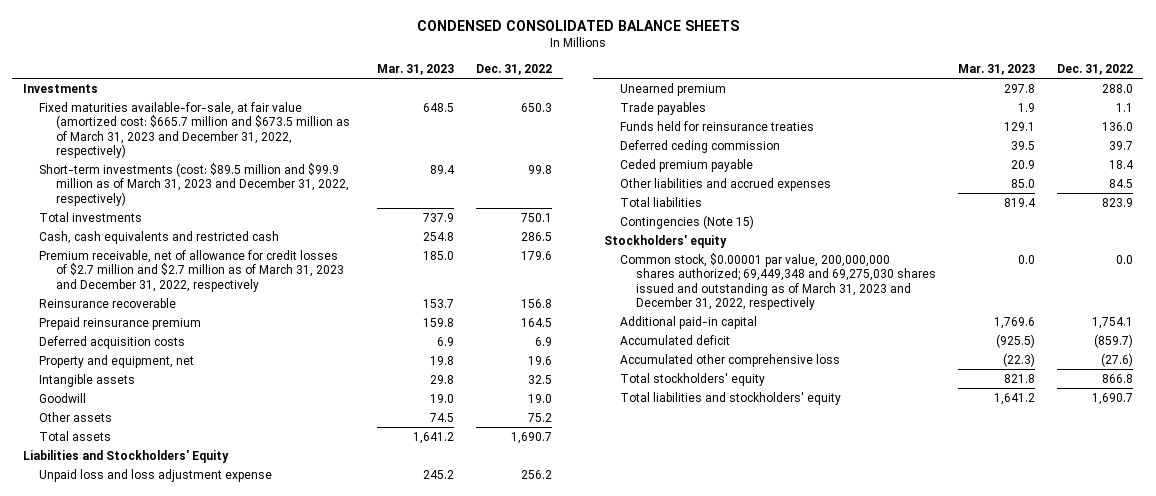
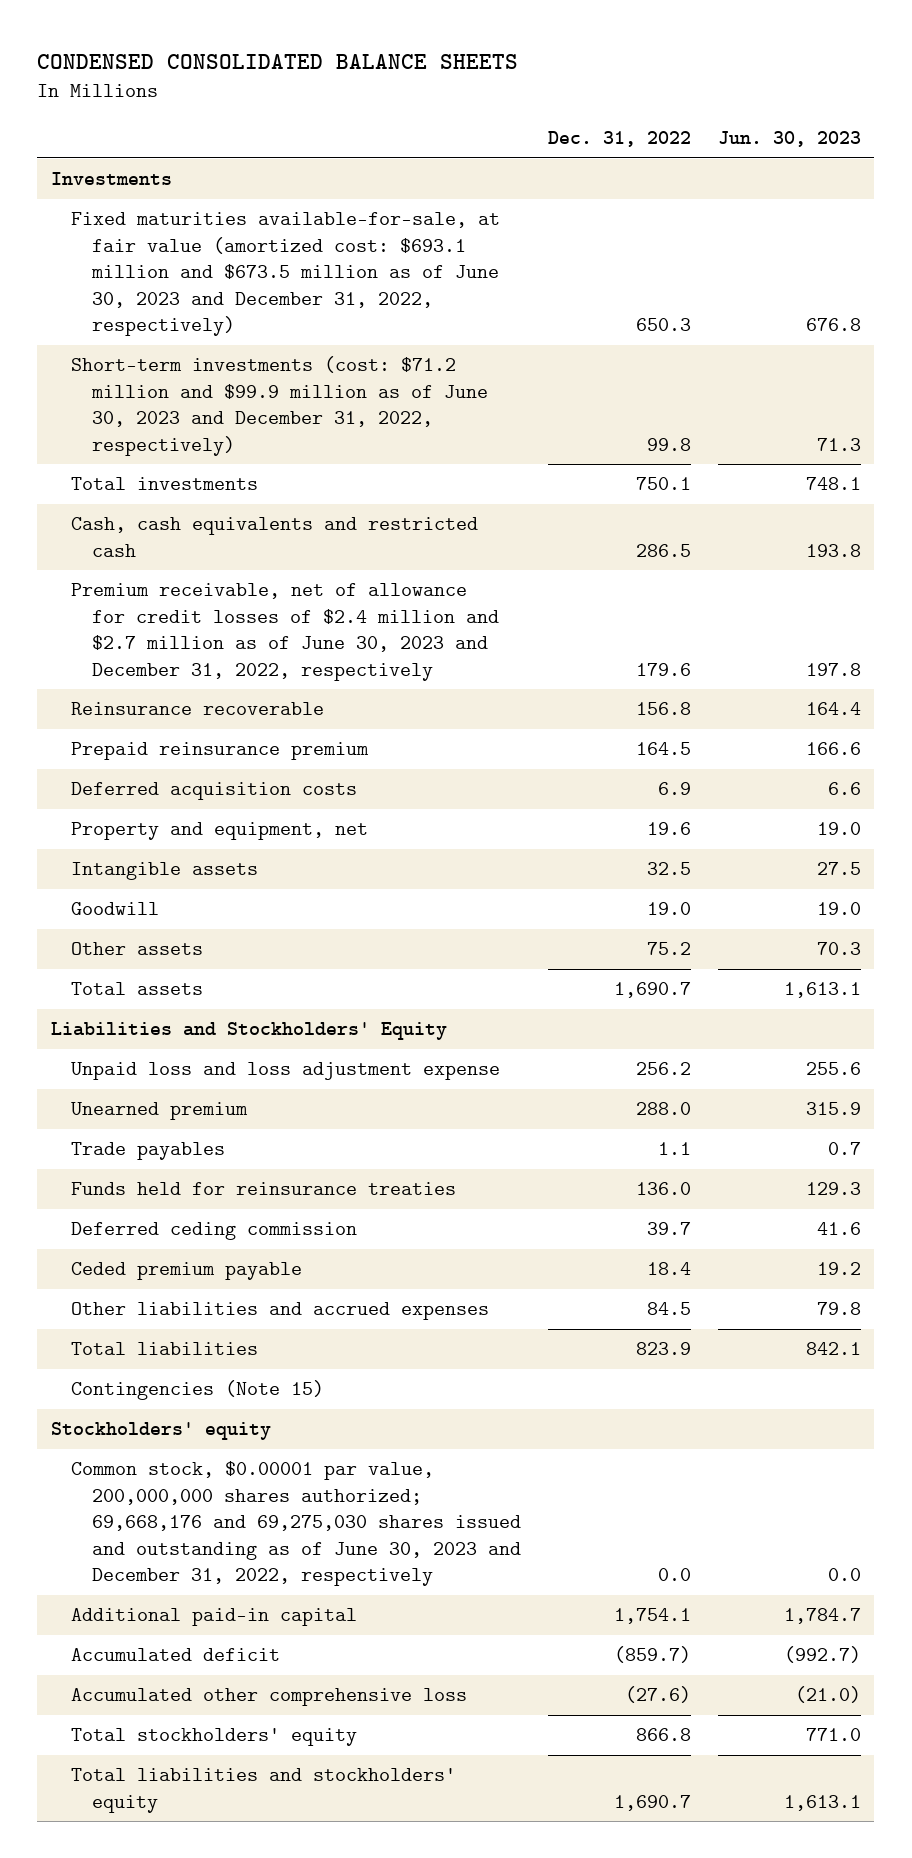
[377,64,455,76] Mar. 31, 2023 -> none
none -> [717,131,861,148] Jun. 30, 2023
[39,101,350,159] Fixed maturities available-for-sale, at fair value (amortized cost: $665.7 million and $673.5 million as of March 31, 2023 and December 31, 2022, respectively) -> [71,212,501,337] Fixed maturities available-for-sale, at fair value (amortized cost: $693.1 million and $673.5 million as of June 30, 2023 and December 31, 2022, respectively)
[39,162,349,206] Short-term investments (cost: $89.5 million and $99.9 million as of March 31, 2023 and December 31, 2022, respectively) -> [71,356,489,456] Short-term investments (cost: $71.2 million and $99.9 million as of June 30, 2023 and December 31, 2022, respectively)
[39,249,344,292] Premium receivable, net of allowance for credit losses of $2.7 million and $2.7 million as of March 31, 2023 and December 31, 2022, respectively -> [71,583,500,681] Premium receivable, net of allowance for credit losses of $2.4 million and $2.7 million as of June 30, 2023 and December 31, 2022, respectively
[620,252,937,311] Common stock, $0.00001 par value, 200,000,000 shares authorized; 69,449,348 and 69,275,030 shares issued and outstanding as of March 31, 2023 and December 31, 2022, respectively -> [71,1461,522,1587] Common stock, $0.00001 par value, 200,000,000 shares authorized; 69,668,176 and 69,275,030 shares issued and outstanding as of June 30, 2023 and December 31, 2022, respectively

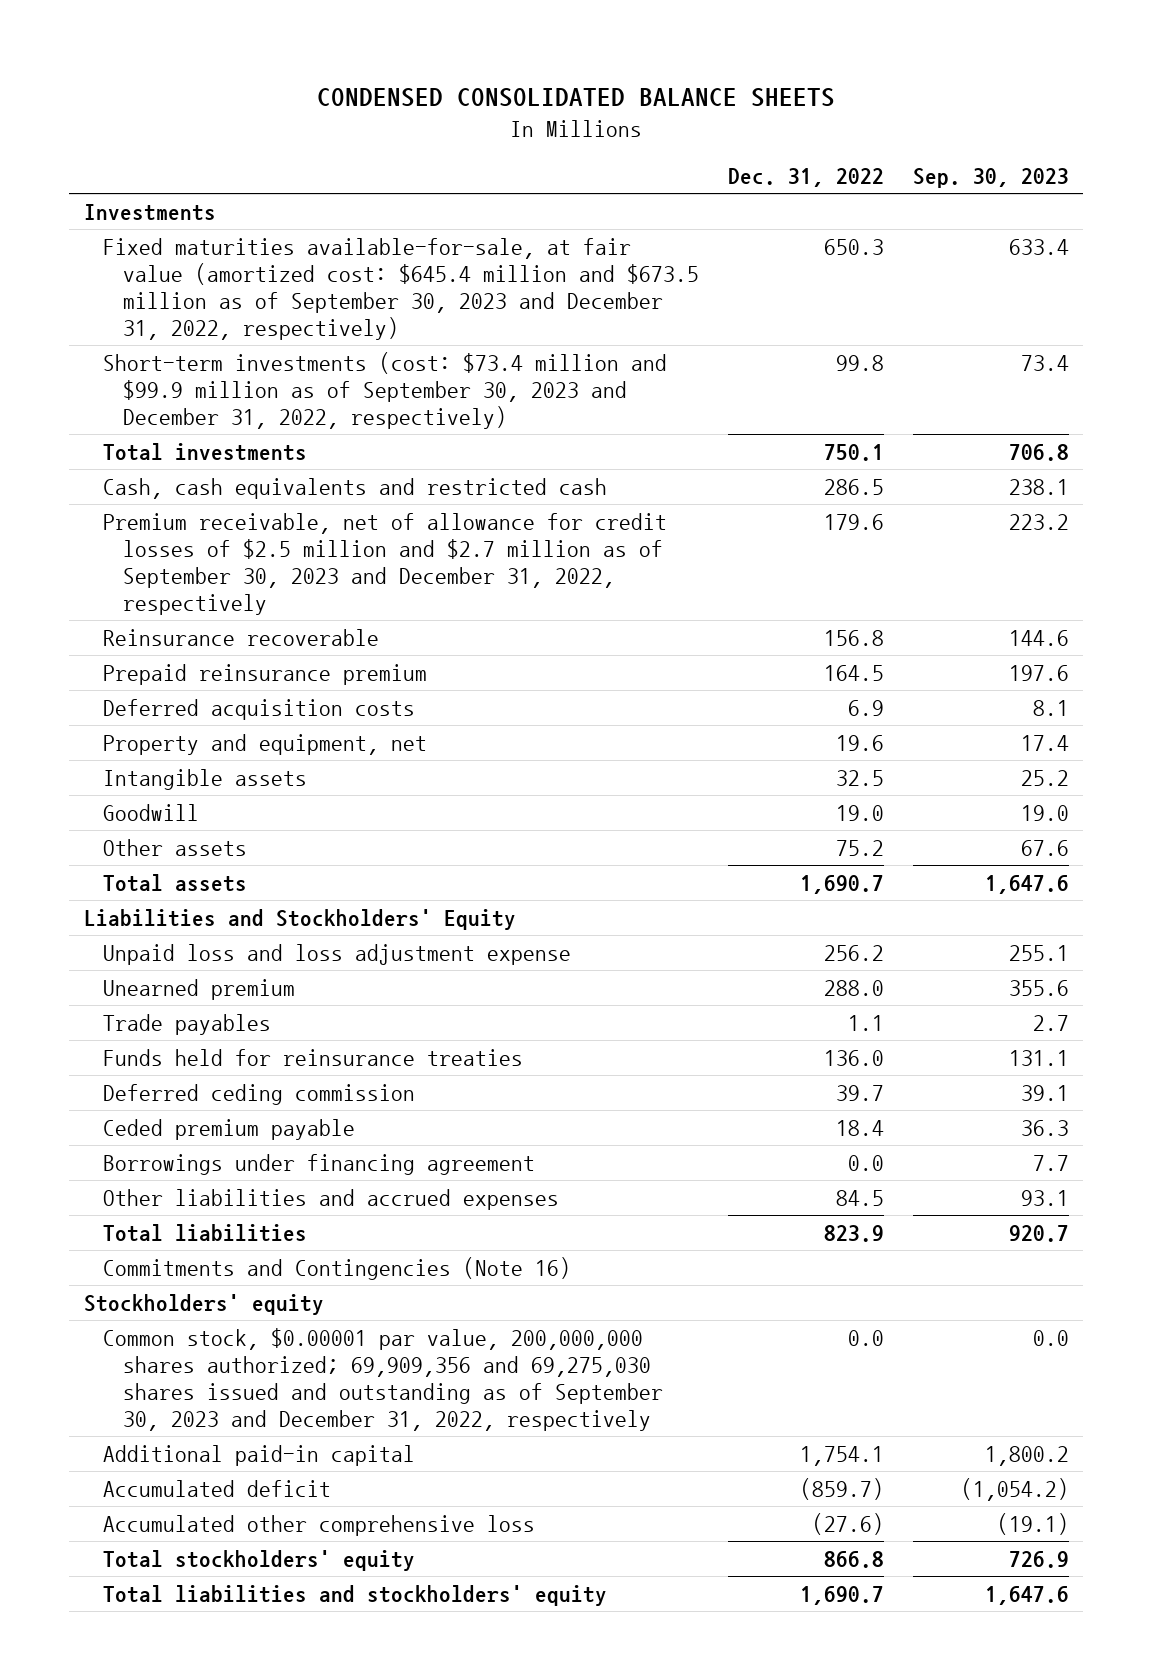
[717,131,861,148] Jun. 30, 2023 -> none
none -> [912,168,1069,189] Sep. 30, 2023
[71,212,501,337] Fixed maturities available-for-sale, at fair value (amortized cost: $693.1 million and $673.5 million as of June 30, 2023 and December 31, 2022, respectively) -> [103,237,700,340] Fixed maturities available-for-sale, at fair value (amortized cost: $645.4 million and $673.5 million as of September 30, 2023 and December 31, 2022, respectively)
[71,356,489,456] Short-term investments (cost: $71.2 million and $99.9 million as of June 30, 2023 and December 31, 2022, respectively) -> [103,351,668,429] Short-term investments (cost: $73.4 million and $99.9 million as of September 30, 2023 and December 31, 2022, respectively)
[71,583,500,681] Premium receivable, net of allowance for credit losses of $2.4 million and $2.7 million as of June 30, 2023 and December 31, 2022, respectively -> [103,512,668,615] Premium receivable, net of allowance for credit losses of $2.5 million and $2.7 million as of September 30, 2023 and December 31, 2022, respectively
none -> [103,1153,536,1175] Borrowings under financing agreement
[71,1380,325,1401] Contingencies (Note 15) -> [103,1256,572,1280] Commitments and Contingencies (Note 16)
[71,1461,522,1587] Common stock, $0.00001 par value, 200,000,000 shares authorized; 69,668,176 and 69,275,030 shares issued and outstanding as of June 30, 2023 and December 31, 2022, respectively -> [103,1327,664,1431] Common stock, $0.00001 par value, 200,000,000 shares authorized; 69,909,356 and 69,275,030 shares issued and outstanding as of September 30, 2023 and December 31, 2022, respectively

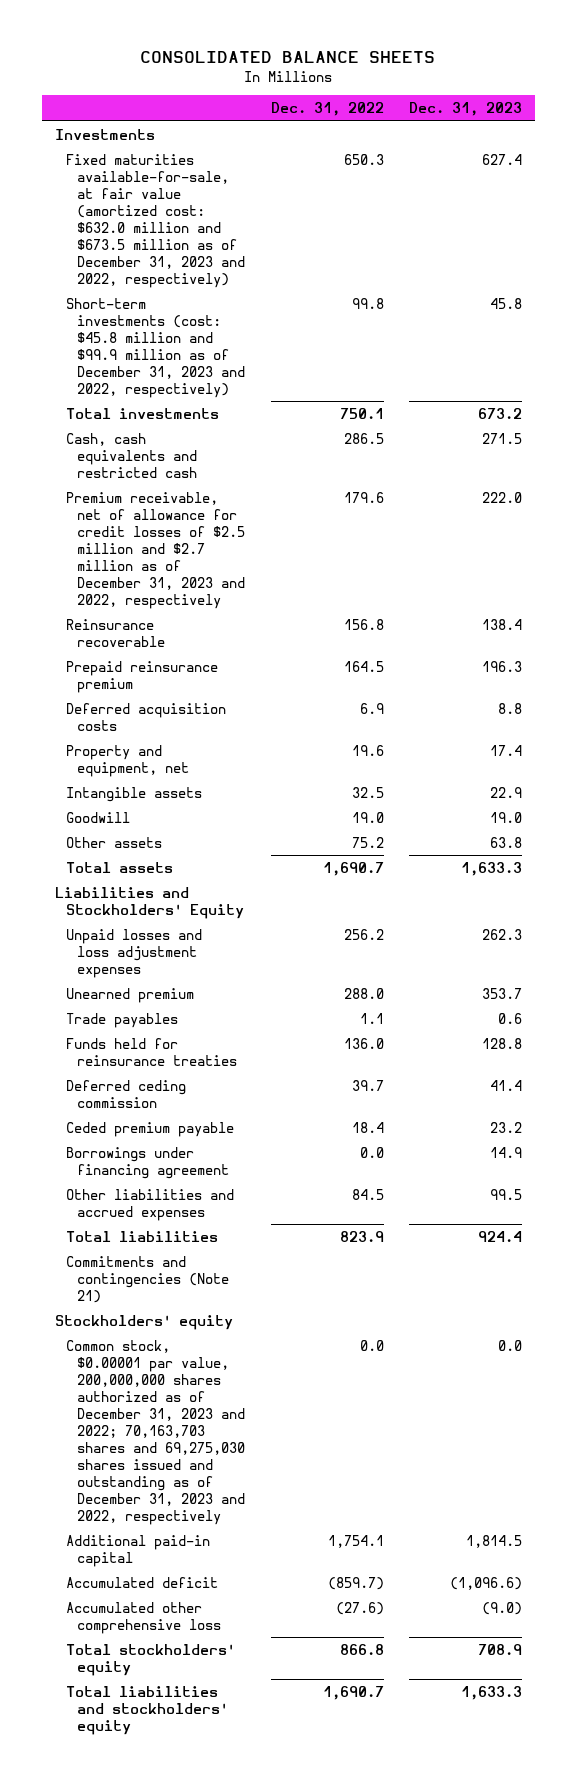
[317,87,836,107] CONDENSED CONSOLIDATED BALANCE SHEETS -> [140,51,436,64] CONSOLIDATED BALANCE SHEETS
[912,168,1069,189] Sep. 30, 2023 -> none
none -> [409,102,523,117] Dec. 31, 2023
[103,237,700,340] Fixed maturities available-for-sale, at fair value (amortized cost: $645.4 million and $673.5 million as of September 30, 2023 and December 31, 2022, respectively) -> [65,153,246,288] Fixed maturities available-for-sale, at fair value (amortized cost: $632.0 million and $673.5 million as of December 31, 2023 and 2022, respectively)
[103,351,668,429] Short-term investments (cost: $73.4 million and $99.9 million as of September 30, 2023 and December 31, 2022, respectively) -> [65,297,246,398] Short-term investments (cost: $45.8 million and $99.9 million as of December 31, 2023 and 2022, respectively)
[103,512,668,615] Premium receivable, net of allowance for credit losses of $2.5 million and $2.7 million as of September 30, 2023 and December 31, 2022, respectively -> [65,491,246,609] Premium receivable, net of allowance for credit losses of $2.5 million and $2.7 million as of December 31, 2023 and 2022, respectively
[103,943,572,965] Unpaid loss and loss adjustment expense -> [65,928,202,978] Unpaid losses and loss adjustment expenses
[103,1256,572,1280] Commitments and Contingencies (Note 16) -> [65,1255,230,1303] Commitments and contingencies (Note 21)
[103,1327,664,1431] Common stock, $0.00001 par value, 200,000,000 shares authorized; 69,909,356 and 69,275,030 shares issued and outstanding as of September 30, 2023 and December 31, 2022, respectively -> [65,1339,246,1525] Common stock, $0.00001 par value, 200,000,000 shares authorized as of December 31, 2023 and 2022; 70,163,703 shares and 69,275,030 shares issued and outstanding as of December 31, 2023 and 2022, respectively

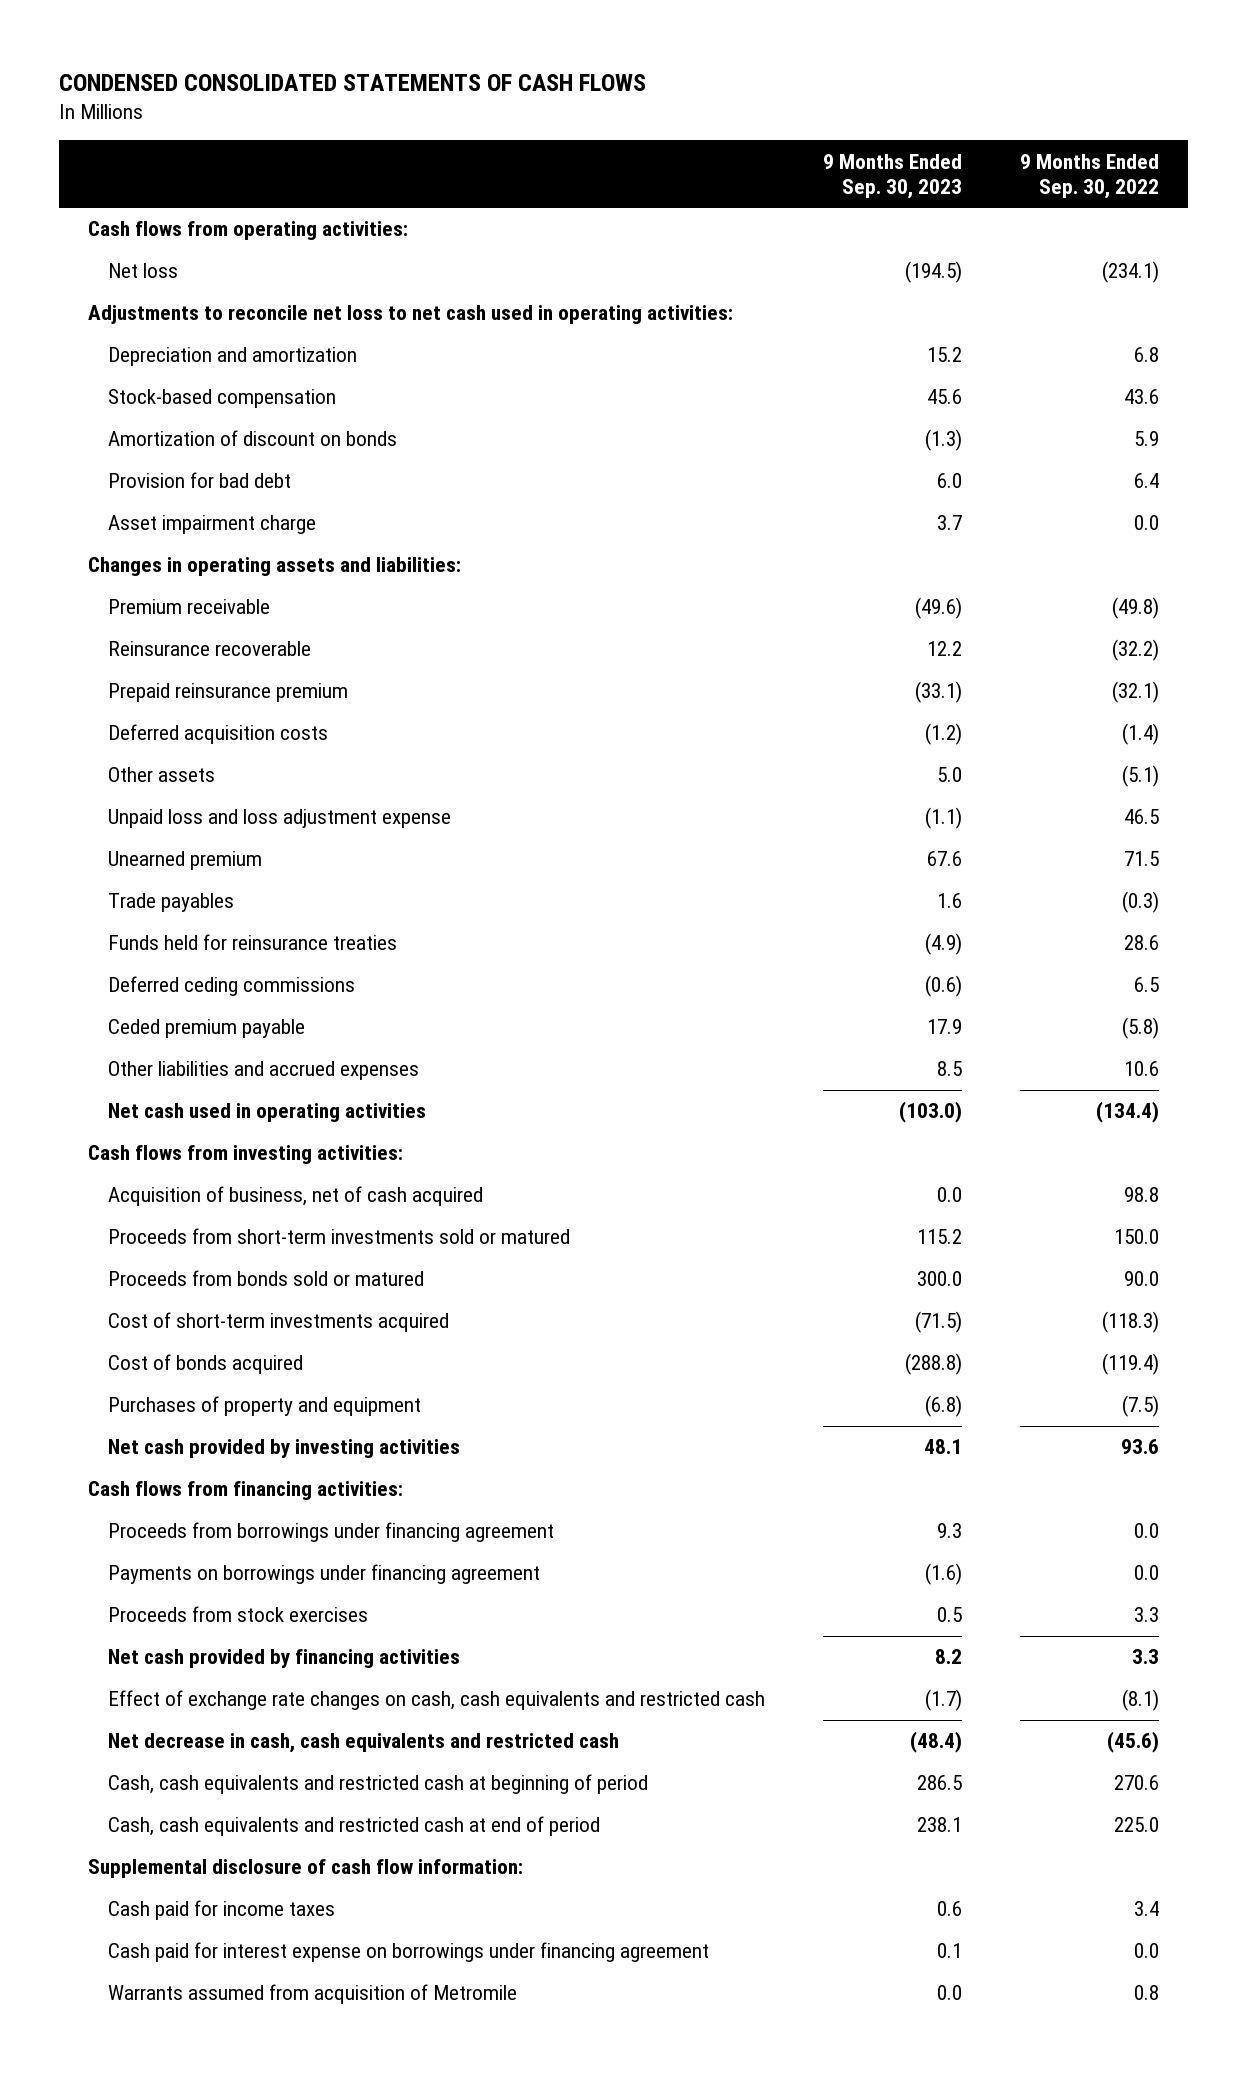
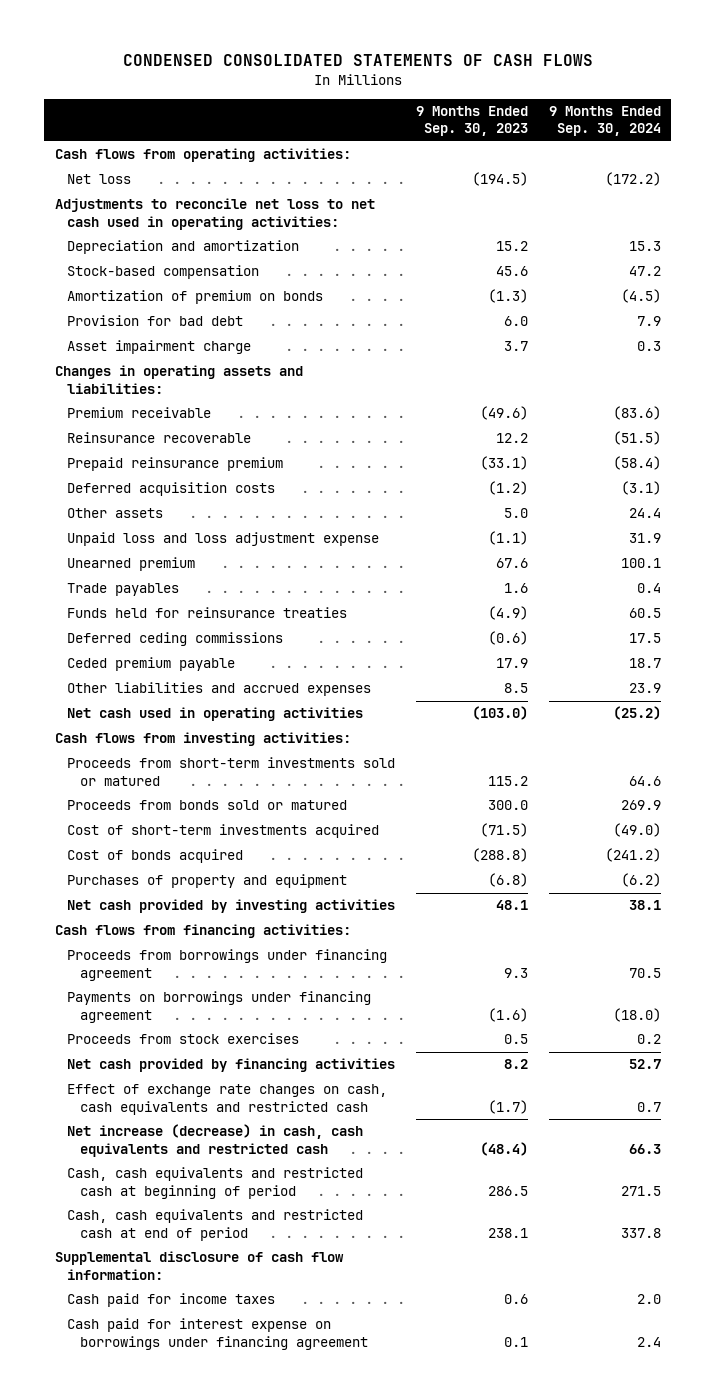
[1019,153,1159,199] 9 Months Ended Sep. 30, 2022 -> none
none -> [548,106,661,137] 9 Months Ended Sep. 30, 2024
[107,430,397,447] Amortization of discount on bonds -> [67,290,324,305] Amortization of premium on bonds
[107,1186,483,1207] Acquisition of business, net of cash acquired -> none
[107,1733,619,1754] Net decrease in cash, cash equivalents and restricted cash -> [67,1124,364,1157] Net increase (decrease) in cash, cash equivalents and restricted cash
[107,1984,517,2005] Warrants assumed from acquisition of Metromile -> none

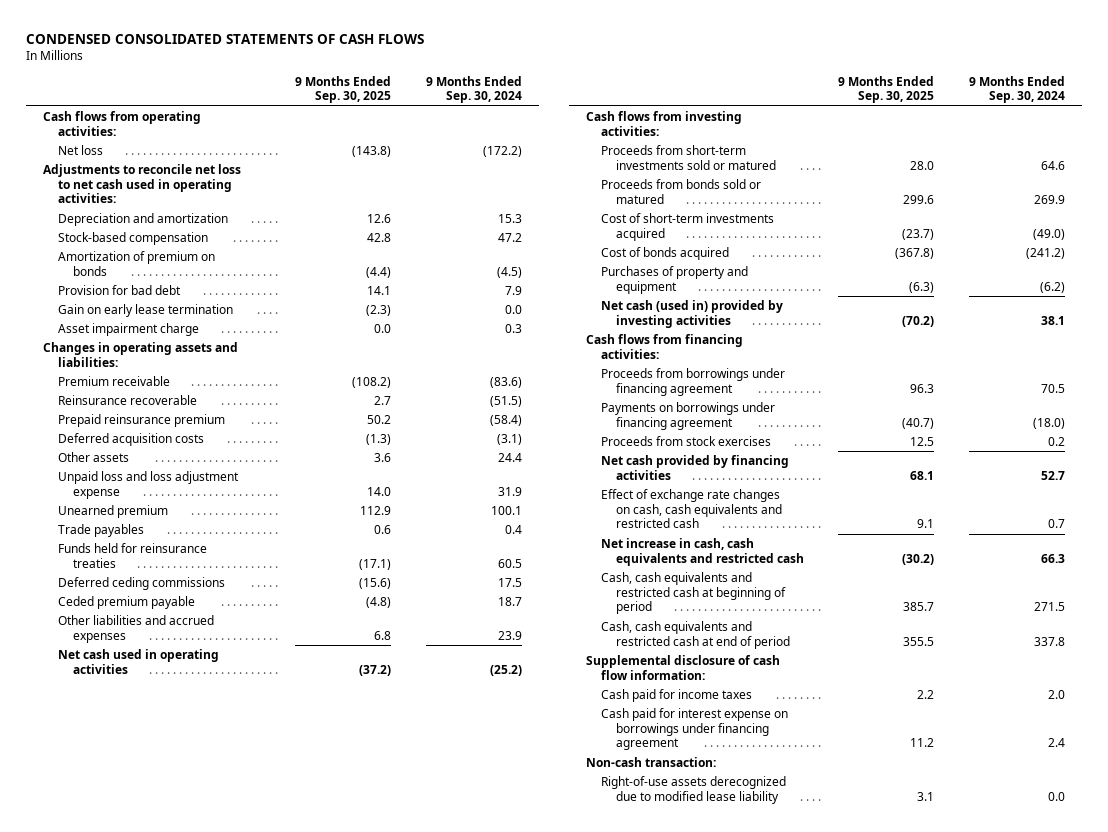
[415,106,528,137] 9 Months Ended Sep. 30, 2023 -> none
none -> [295,75,392,104] 9 Months Ended Sep. 30, 2025
none -> [57,303,233,317] Gain on early lease termination
[67,899,396,914] Net cash provided by investing activities -> [601,299,784,328] Net cash (used in) provided by investing activities
[67,1124,364,1157] Net increase (decrease) in cash, cash equivalents and restricted cash -> [601,537,804,566] Net increase in cash, cash equivalents and restricted cash
none -> [586,756,717,767] Non-cash transaction:
none -> [601,775,787,804] Right-of-use assets derecognized due to modified lease liability

